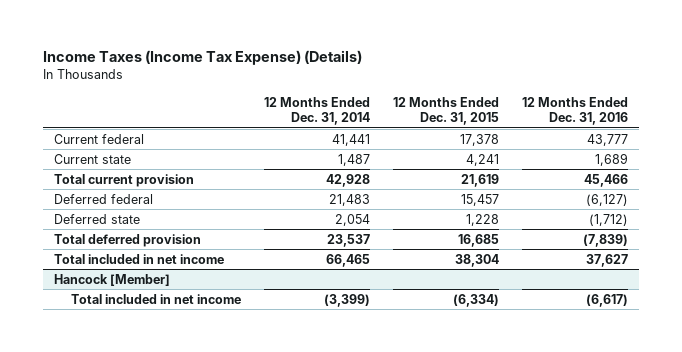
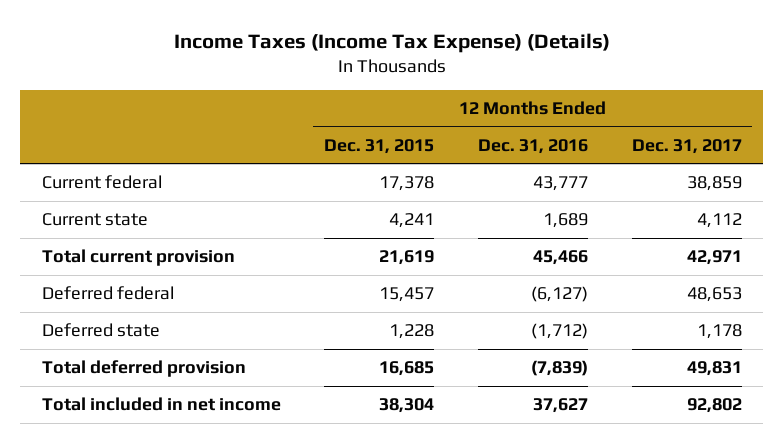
[264,96,371,126] 12 Months Ended Dec. 31, 2014 -> none
none -> [631,138,742,154] Dec. 31, 2017
[54,273,171,286] Hancock [Member] -> none
[71,293,242,304] Total included in net income -> none

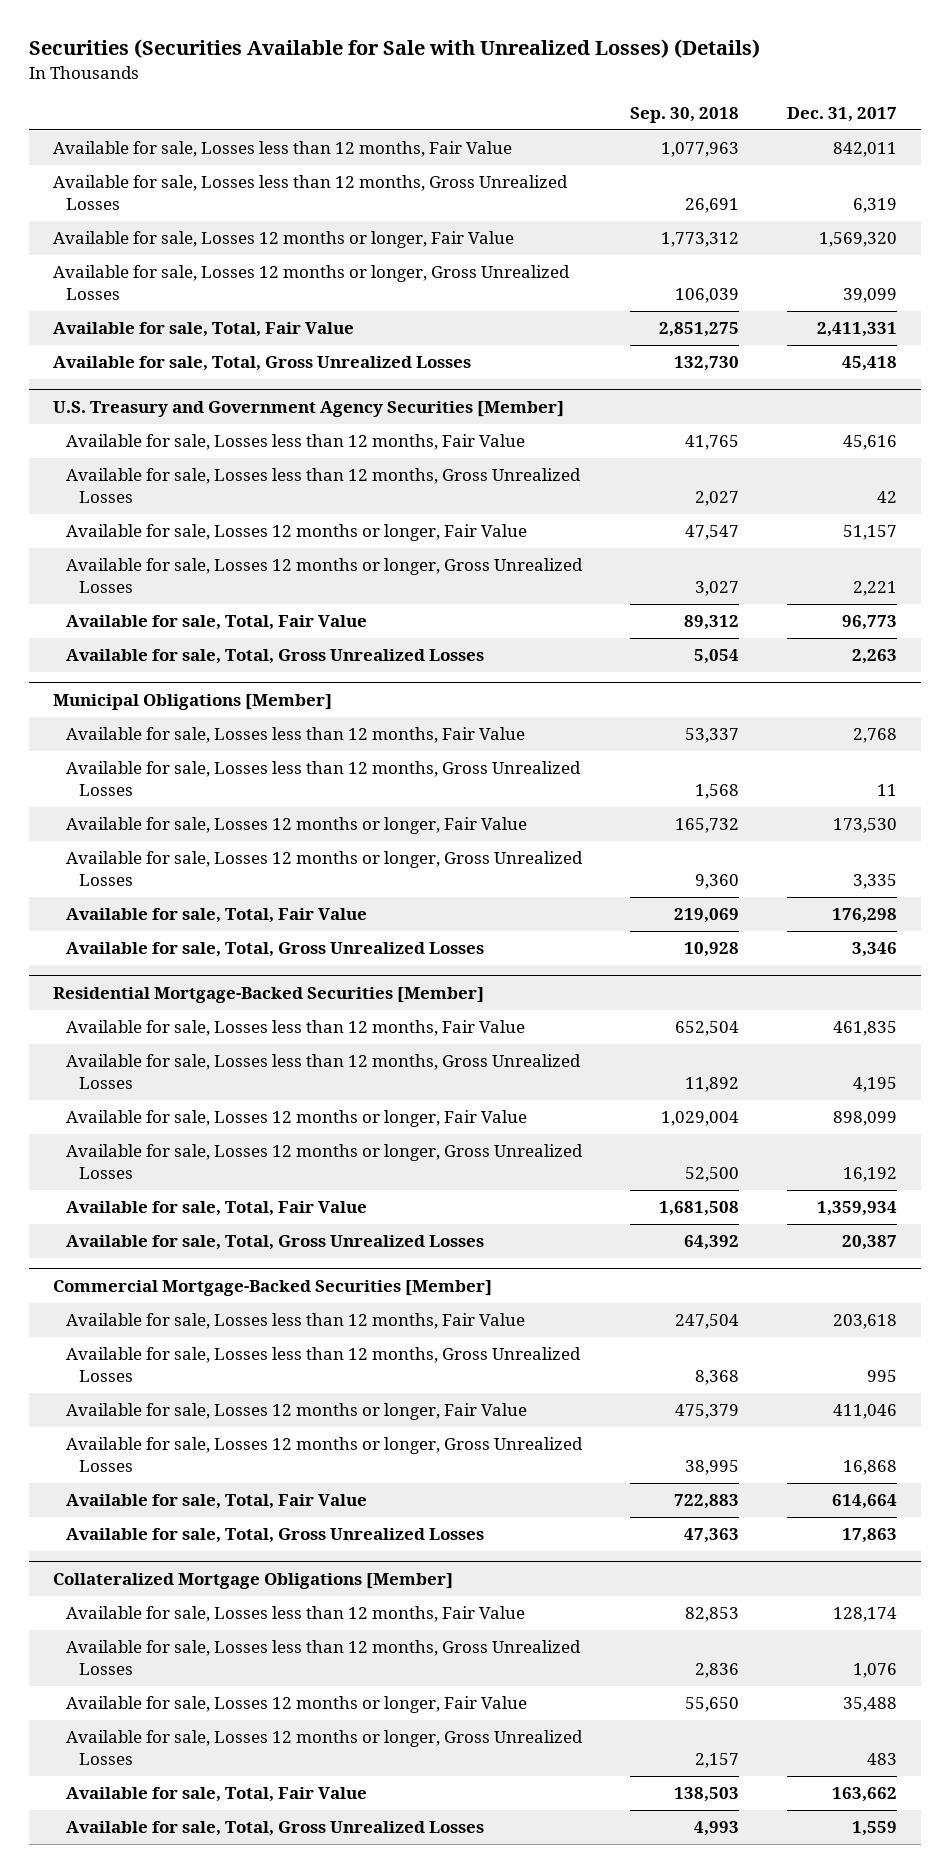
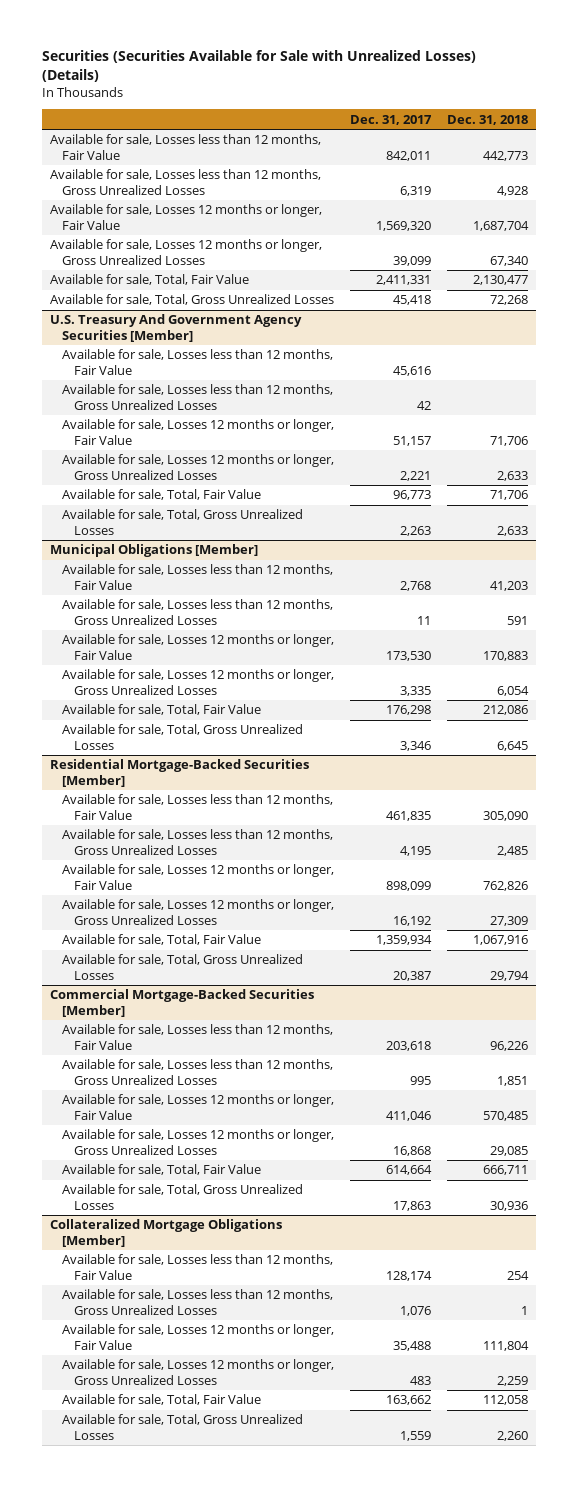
[629,107,739,124] Sep. 30, 2018 -> none
none -> [446,114,528,125] Dec. 31, 2018
[52,401,564,418] U.S. Treasury and Government Agency Securities [Member] -> [49,314,302,342] U.S. Treasury And Government Agency Securities [Member]

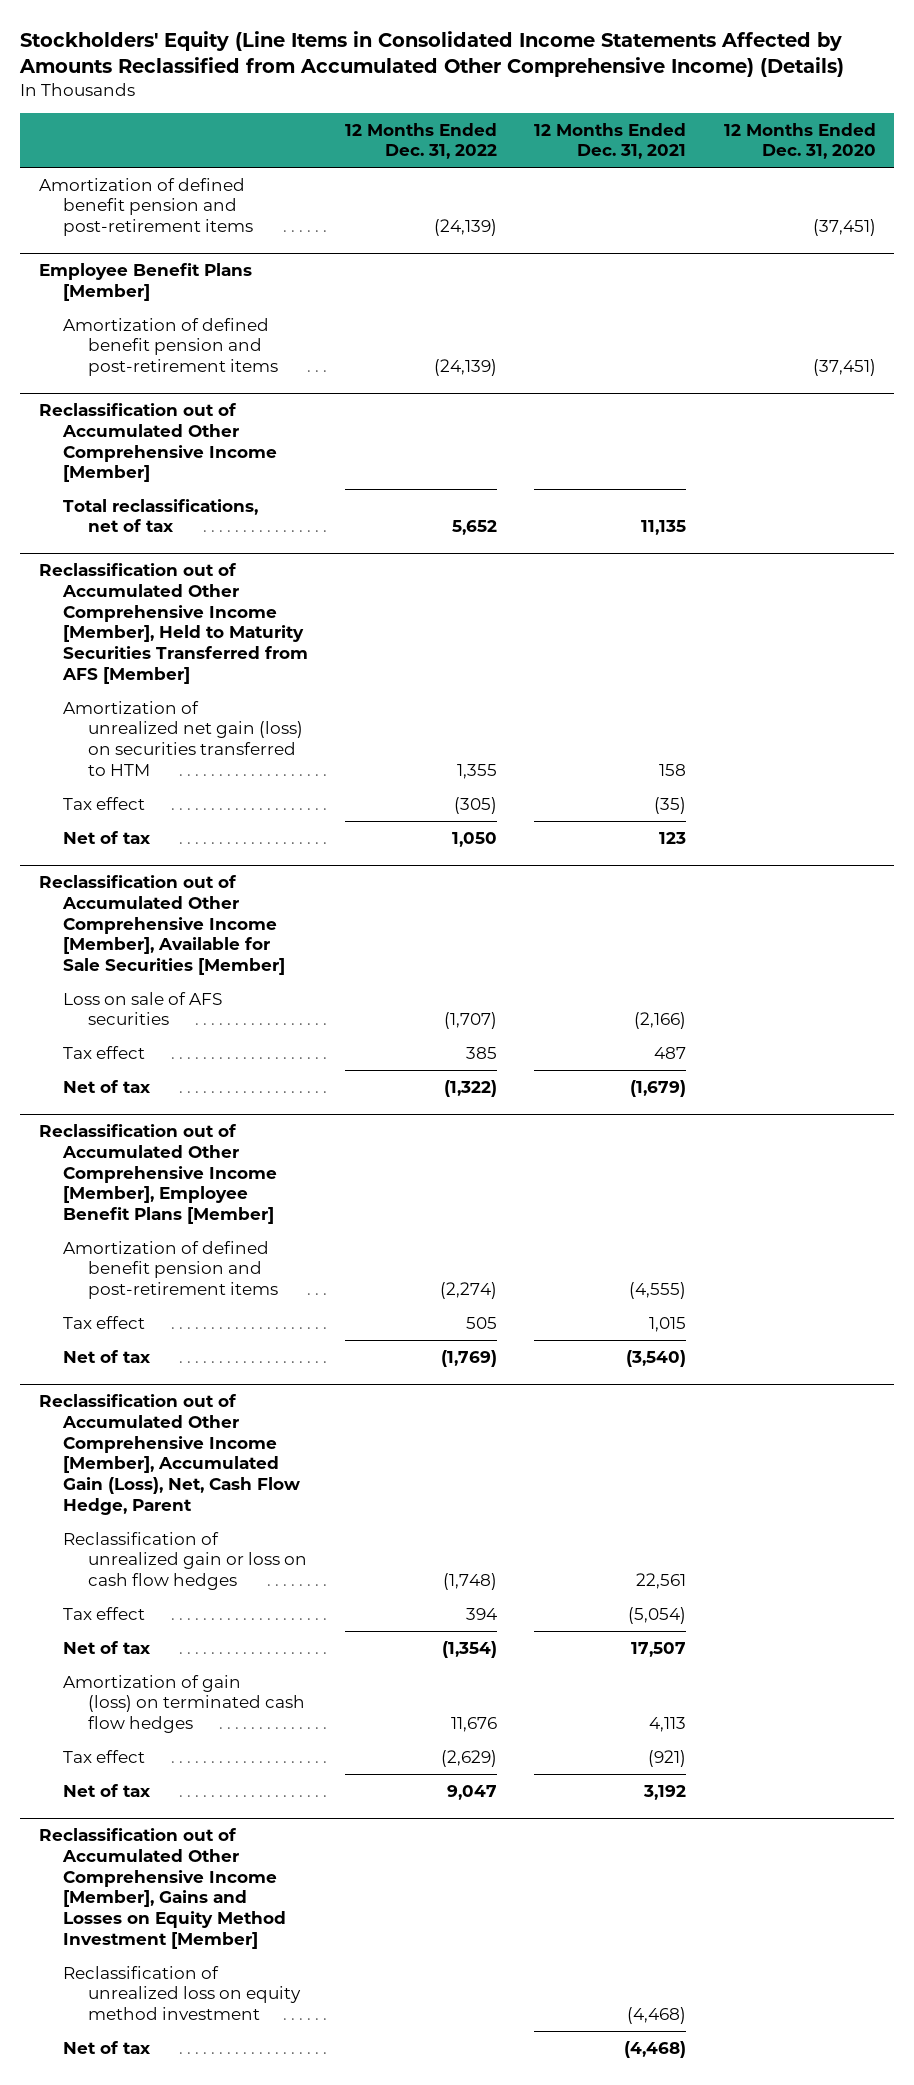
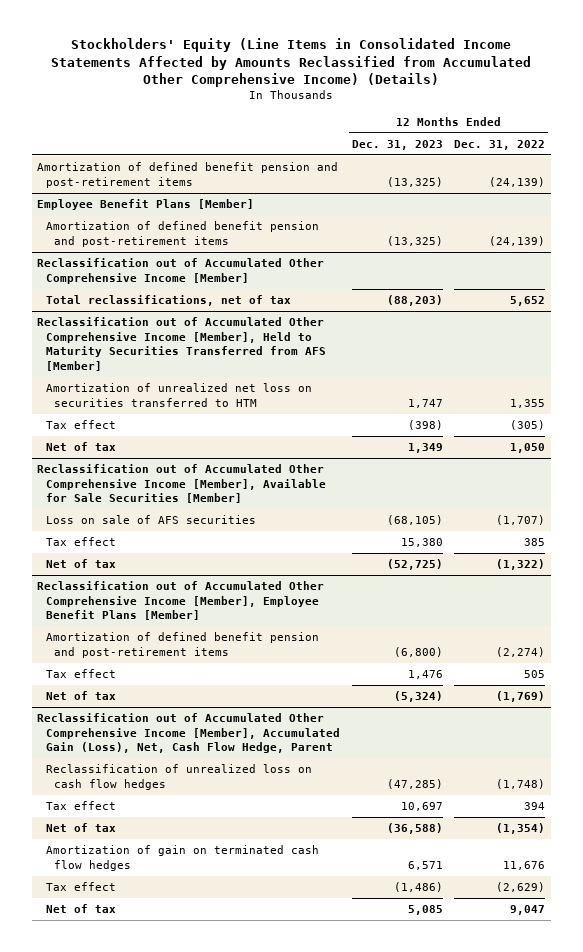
[534,122,687,160] 12 Months Ended Dec. 31, 2021 -> none
[723,122,876,160] 12 Months Ended Dec. 31, 2020 -> none
none -> [351,139,443,150] Dec. 31, 2023
[63,700,303,776] Amortization of unrealized net gain (loss) on securities transferred to HTM -> [45,383,312,407] Amortization of unrealized net loss on securities transferred to HTM
[63,1531,307,1591] Reclassification of unrealized gain or loss on cash flow hedges -> [45,764,312,790] Reclassification of unrealized loss on cash flow hedges
[63,1674,305,1734] Amortization of gain (loss) on terminated cash flow hedges -> [45,845,319,871] Amortization of gain on terminated cash flow hedges
[38,1828,287,1949] Reclassification out of Accumulated Other Comprehensive Income [Member], Gains and Losses on Equity Method Investment [Member] -> none
[63,1965,301,2021] Reclassification of unrealized loss on equity method investment -> none
[63,2040,152,2054] Net of tax -> none

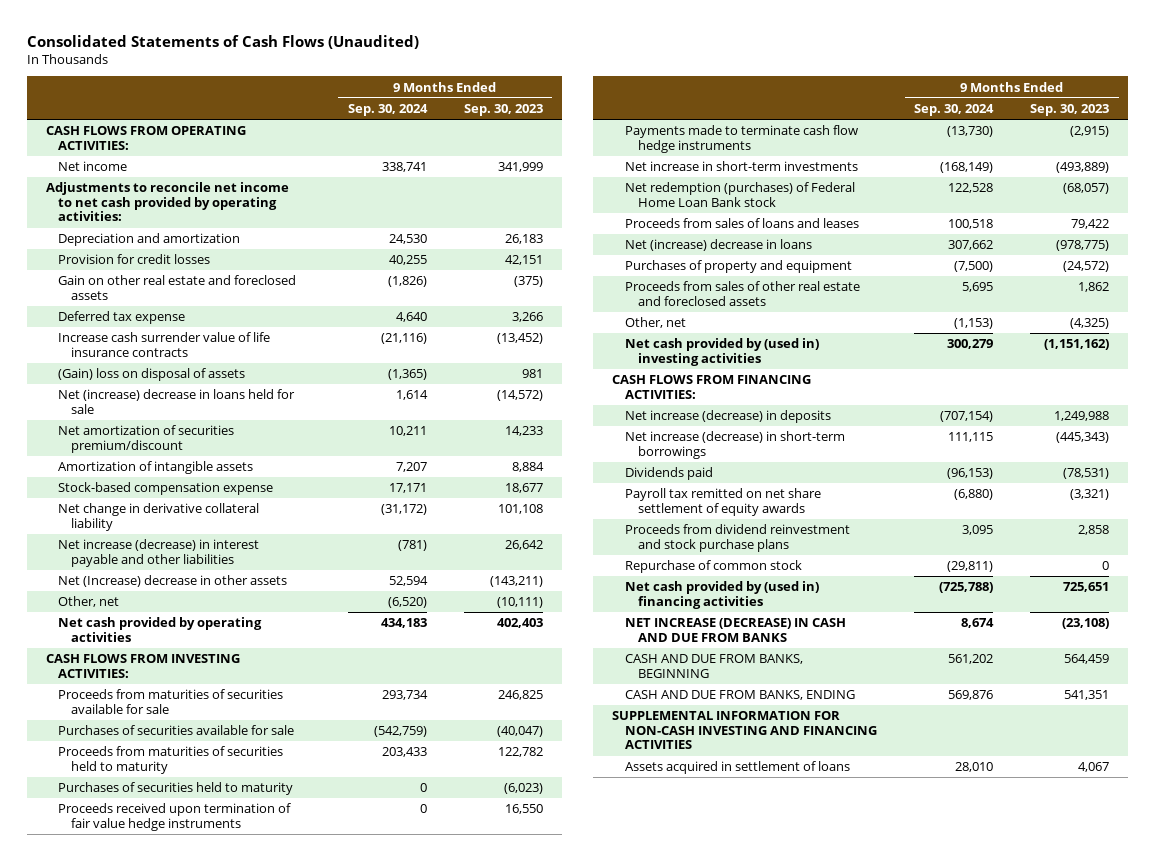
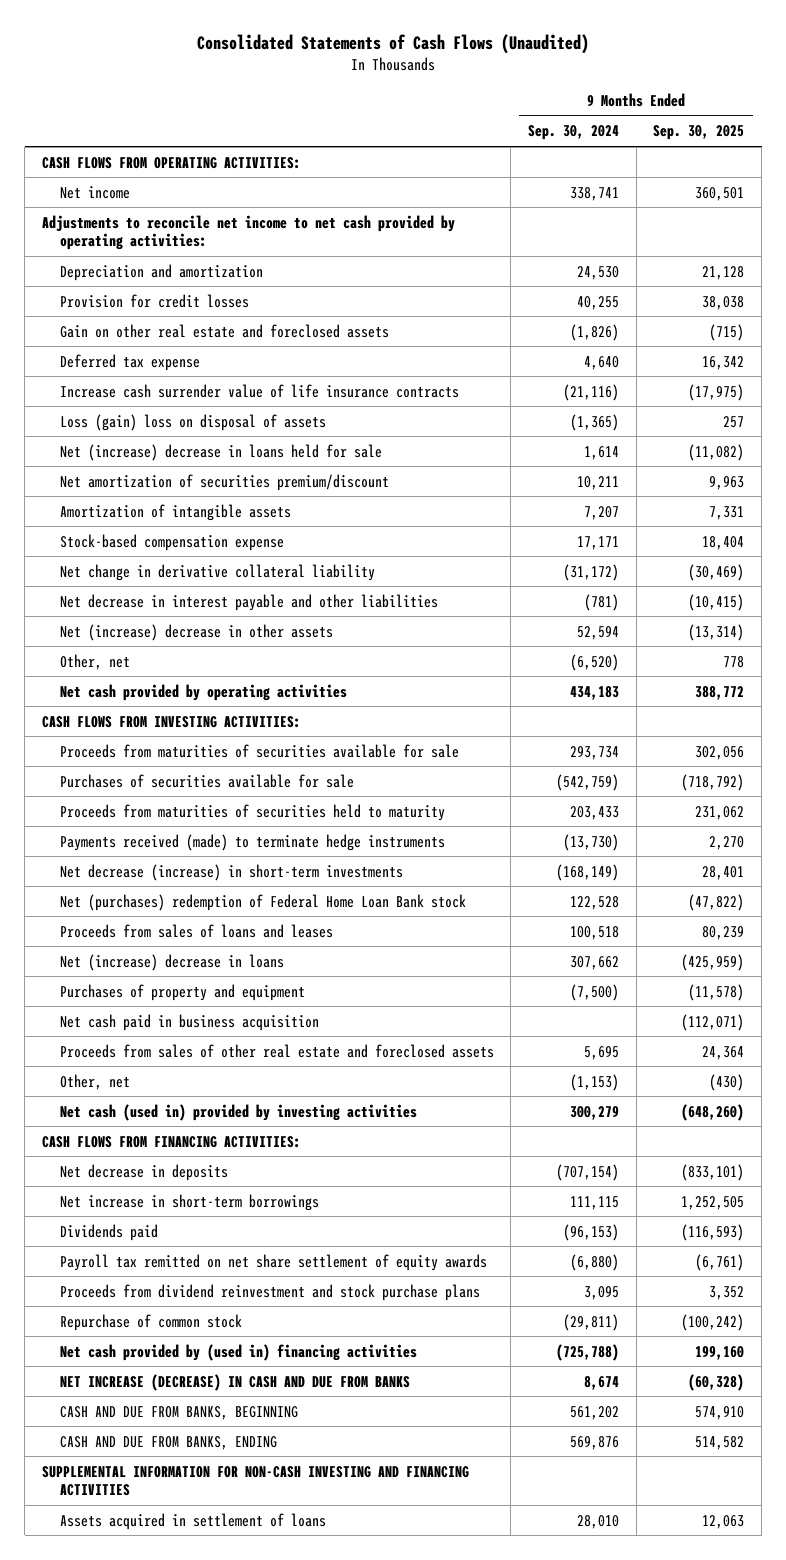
[463,104,543,117] Sep. 30, 2023 -> none
none -> [653,125,745,141] Sep. 30, 2025
[58,368,246,382] (Gain) loss on disposal of assets -> [59,413,326,431] Loss (gain) loss on disposal of assets
[58,539,260,567] Net increase (decrease) in interest payable and other liabilities -> [59,593,438,611] Net decrease in interest payable and other liabilities
[58,575,288,588] Net (Increase) decrease in other assets -> [59,623,333,641] Net (increase) decrease in other assets
[58,782,294,796] Purchases of securities held to maturity -> none
[58,803,292,831] Proceeds received upon termination of fair value hedge instruments -> none
[624,125,858,153] Payments made to terminate cash flow hedge instruments -> [59,833,445,851] Payments received (made) to terminate hedge instruments
[624,161,858,172] Net increase in short-term investments -> [59,863,403,881] Net decrease (increase) in short-term investments
[624,182,855,207] Net redemption (purchases) of Federal Home Loan Bank stock -> [59,893,466,911] Net (purchases) redemption of Federal Home Loan Bank stock
none -> [59,1013,319,1031] Net cash paid in business acquisition
[624,338,819,366] Net cash provided by (used in) investing activities -> [59,1103,417,1121] Net cash (used in) provided by investing activities
[624,410,831,424] Net increase (decrease) in deposits -> [59,1163,228,1181] Net decrease in deposits
[624,431,845,459] Net increase (decrease) in short-term borrowings -> [59,1193,319,1211] Net increase in short-term borrowings

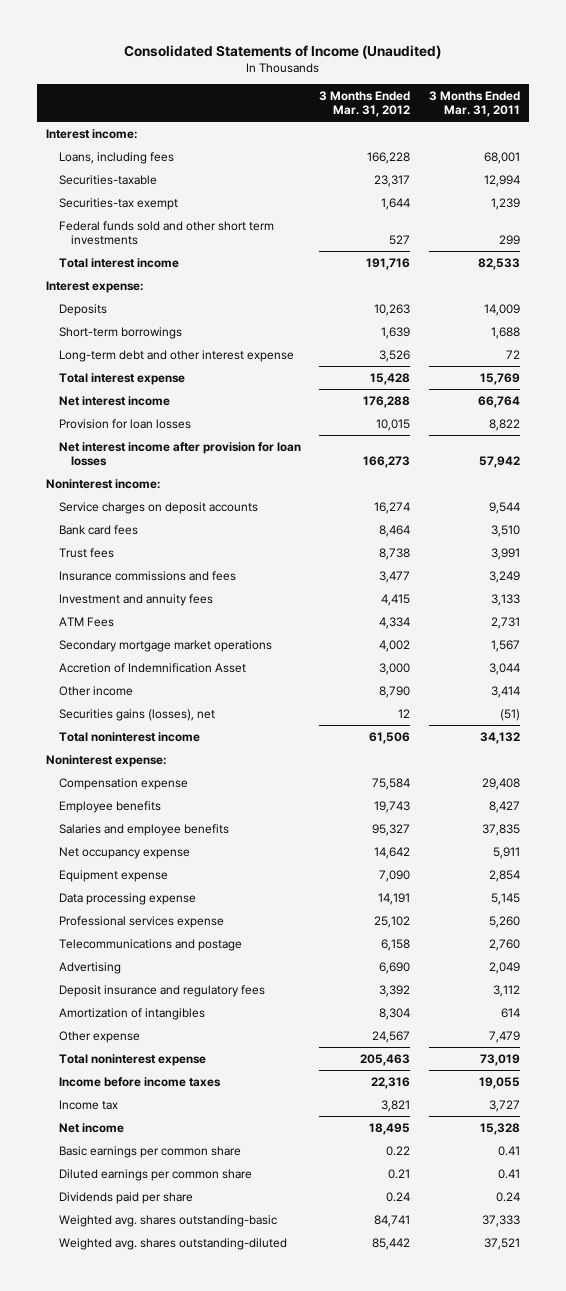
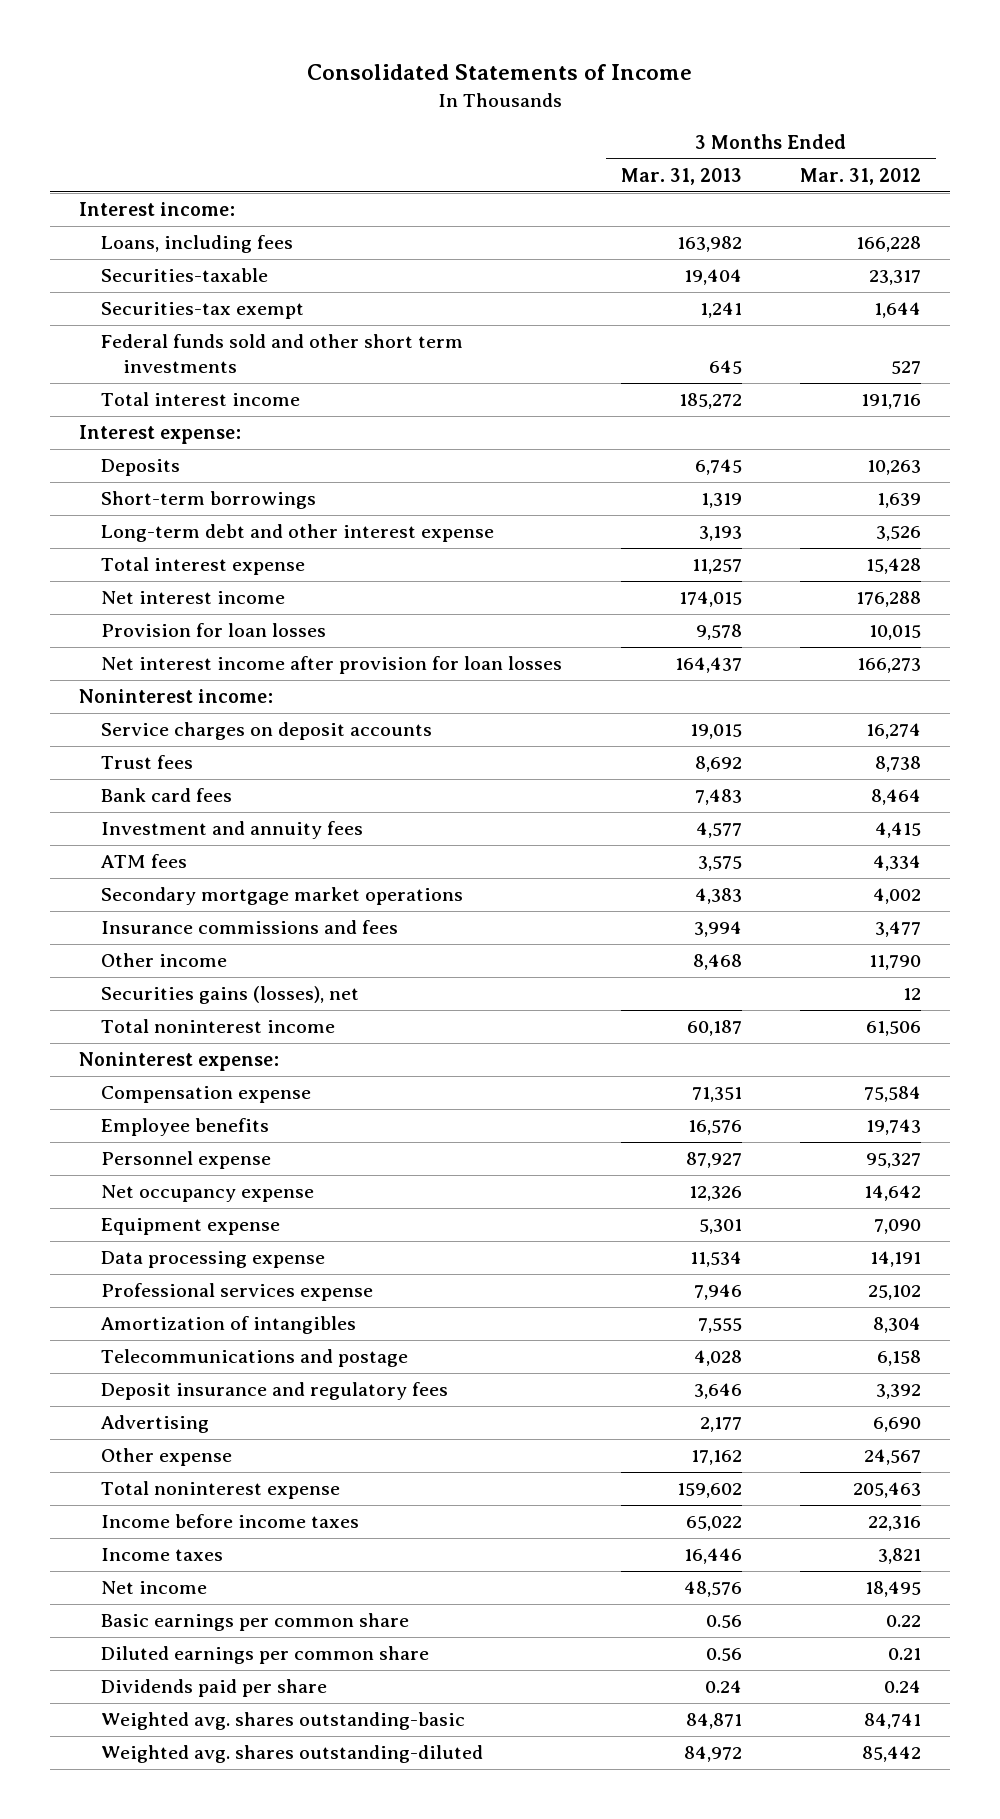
[124,44,442,59] Consolidated Statements of Income (Unaudited) -> [306,64,692,81] Consolidated Statements of Income
[429,90,521,117] 3 Months Ended Mar. 31, 2011 -> none
none -> [620,168,742,186] Mar. 31, 2013
[58,524,138,535] Bank card fees -> [101,788,233,803] Bank card fees
[58,616,114,627] ATM Fees -> [101,854,188,869] ATM fees
[58,662,246,673] Accretion of Indemnification Asset -> none
[58,570,236,581] Insurance commissions and fees -> [101,920,399,935] Insurance commissions and fees
[379,685,411,698] 8,790 -> [869,955,922,971] 11,790
[58,823,229,836] Salaries and employee benefits -> [101,1151,272,1170] Personnel expense
[58,1007,205,1020] Amortization of intangibles -> [101,1316,357,1335] Amortization of intangibles
[58,961,121,974] Advertising -> [101,1415,210,1434] Advertising
[58,1099,118,1110] Income tax -> [101,1548,224,1562] Income taxes

